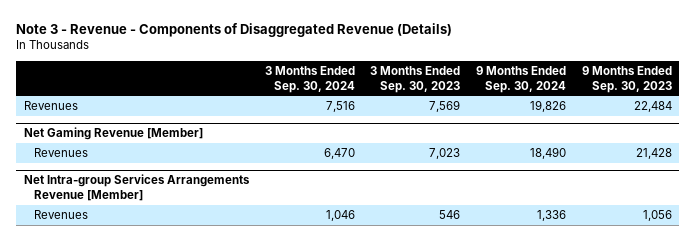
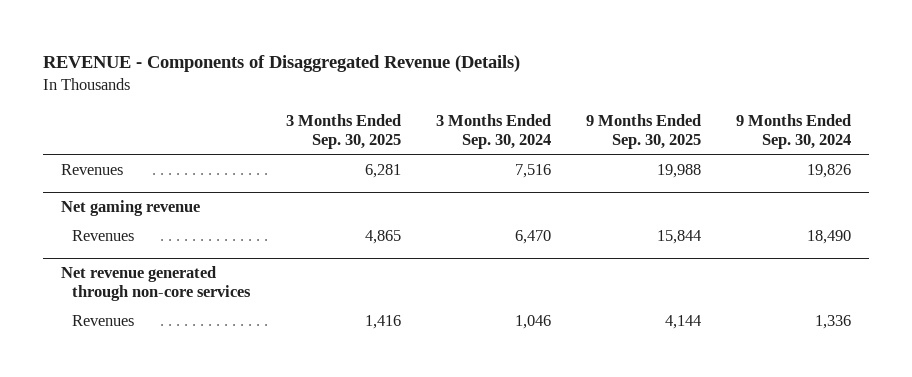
[16,22,453,37] Note 3 - Revenue - Components of Disaggregated Revenue (Details) -> [43,55,521,73] REVENUE - Components of Disaggregated Revenue (Details)
[370,65,461,93] 3 Months Ended Sep. 30, 2023 -> none
[581,65,672,93] 9 Months Ended Sep. 30, 2023 -> none
none -> [285,114,401,150] 3 Months Ended Sep. 30, 2025
none -> [586,114,702,150] 9 Months Ended Sep. 30, 2025
[23,127,203,141] Net Gaming Revenue [Member] -> [60,199,200,216] Net gaming revenue
[23,174,250,202] Net Intra-group Services Arrangements Revenue [Member] -> none
none -> [60,265,252,301] Net revenue generated through non-core services

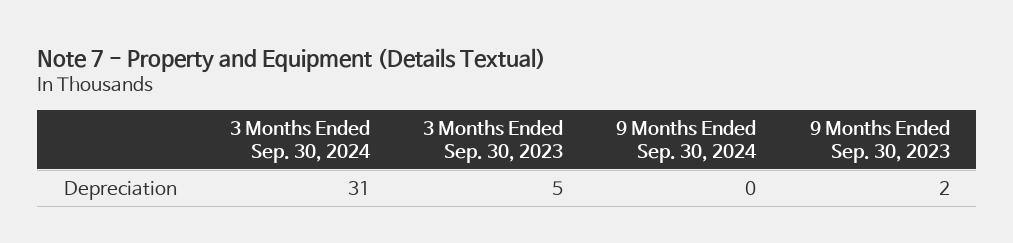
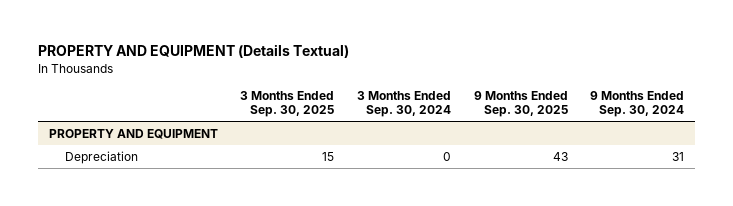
[37,48,547,74] Note 7 - Property and Equipment (Details Textual) -> [37,44,349,59] PROPERTY AND EQUIPMENT (Details Textual)
[423,119,564,163] 3 Months Ended Sep. 30, 2023 -> none
[809,119,950,163] 9 Months Ended Sep. 30, 2023 -> none
none -> [240,91,335,118] 3 Months Ended Sep. 30, 2025
none -> [473,91,568,118] 9 Months Ended Sep. 30, 2025
none -> [48,128,218,139] PROPERTY AND EQUIPMENT
[347,180,370,195] 31 -> [442,151,451,161] 0
[745,180,757,195] 0 -> [672,151,685,161] 31

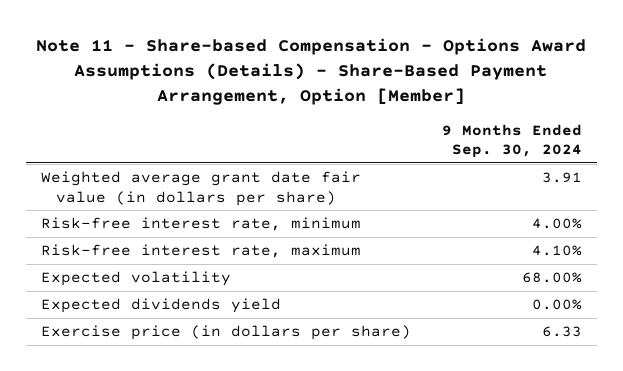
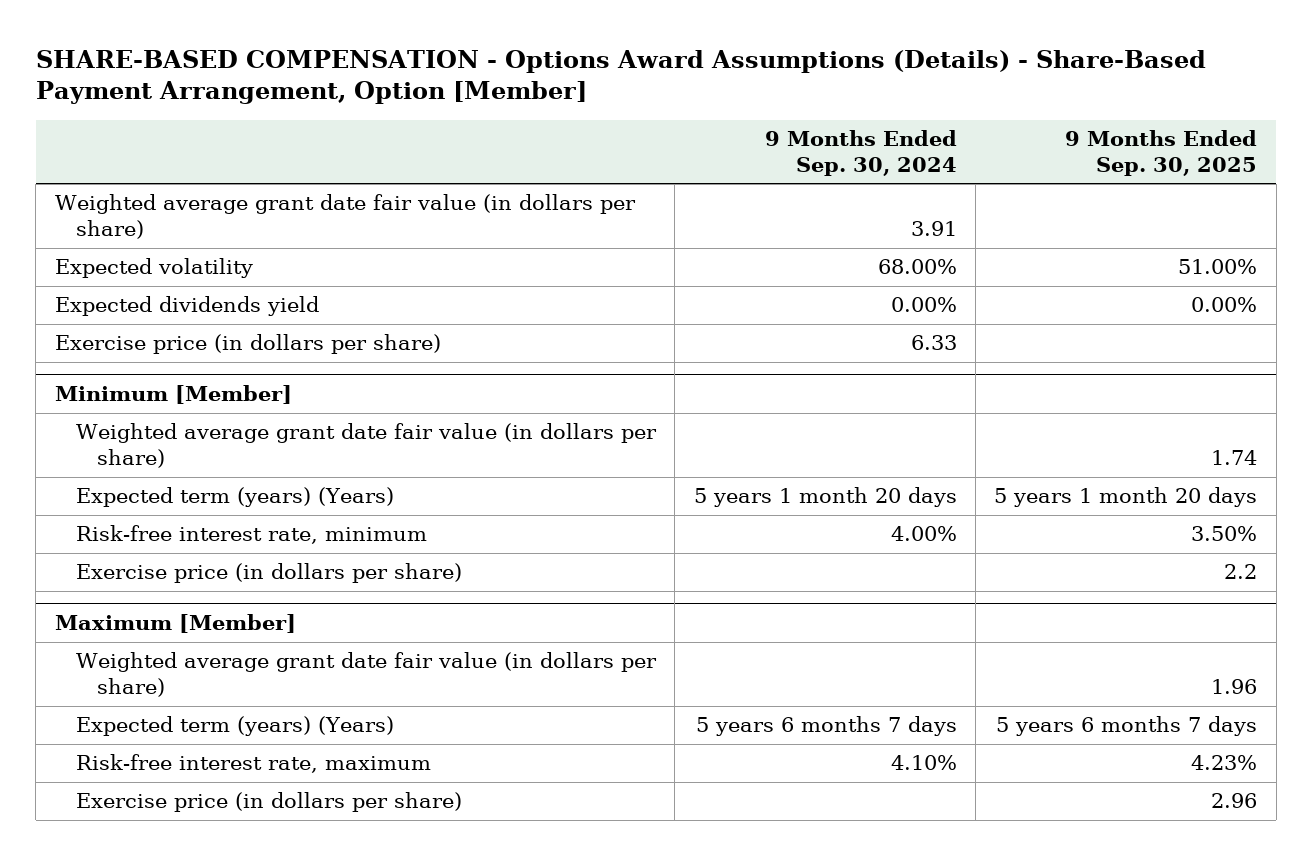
[36,37,587,105] Note 11 - Share-based Compensation - Options Award Assumptions (Details) - Share-Based Payment Arrangement, Option [Member] -> [35,49,1206,105] SHARE-BASED COMPENSATION - Options Award Assumptions (Details) - Share-Based Payment Arrangement, Option [Member]
none -> [1065,130,1258,176] 9 Months Ended Sep. 30, 2025
[41,217,362,232] Risk-free interest rate, minimum -> none
[41,244,362,259] Risk-free interest rate, maximum -> none
none -> [54,385,292,405] Minimum [Member]
none -> [75,423,657,469] Weighted average grant date fair value (in dollars per share)
none -> [75,487,394,508] Expected term (years) (Years)
none -> [75,525,427,545] Risk-free interest rate, minimum
none -> [75,563,462,584] Exercise price (in dollars per share)
none -> [54,614,296,634] Maximum [Member]
none -> [75,652,657,698] Weighted average grant date fair value (in dollars per share)
none -> [75,716,394,737] Expected term (years) (Years)
none -> [75,754,431,774] Risk-free interest rate, maximum
none -> [75,792,462,813] Exercise price (in dollars per share)

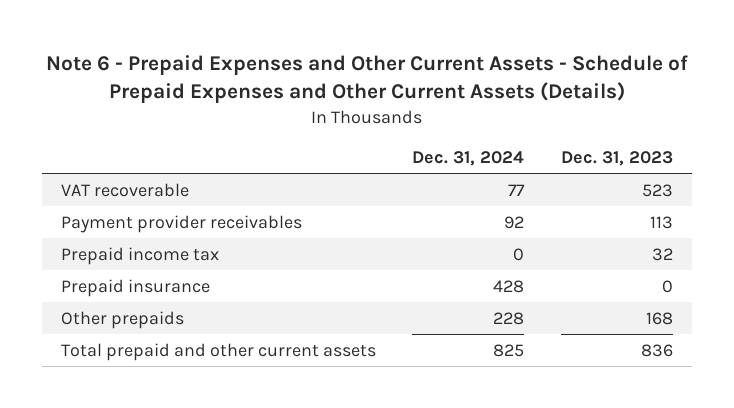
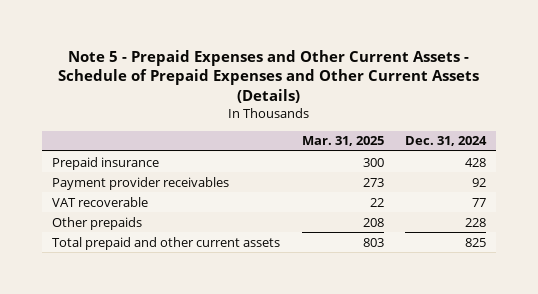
[45,55,688,104] Note 6 - Prepaid Expenses and Other Current Assets - Schedule of Prepaid Expenses and Other Current Assets (Details) -> [58,49,480,103] Note 5 - Prepaid Expenses and Other Current Assets - Schedule of Prepaid Expenses and Other Current Assets (Details)
[561,150,674,166] Dec. 31, 2023 -> none
none -> [301,136,384,147] Mar. 31, 2025
[60,246,219,265] Prepaid income tax -> none
[60,214,302,233] Payment provider receivables -> [52,176,230,190] Payment provider receivables
[60,182,189,197] VAT recoverable -> [52,196,149,207] VAT recoverable

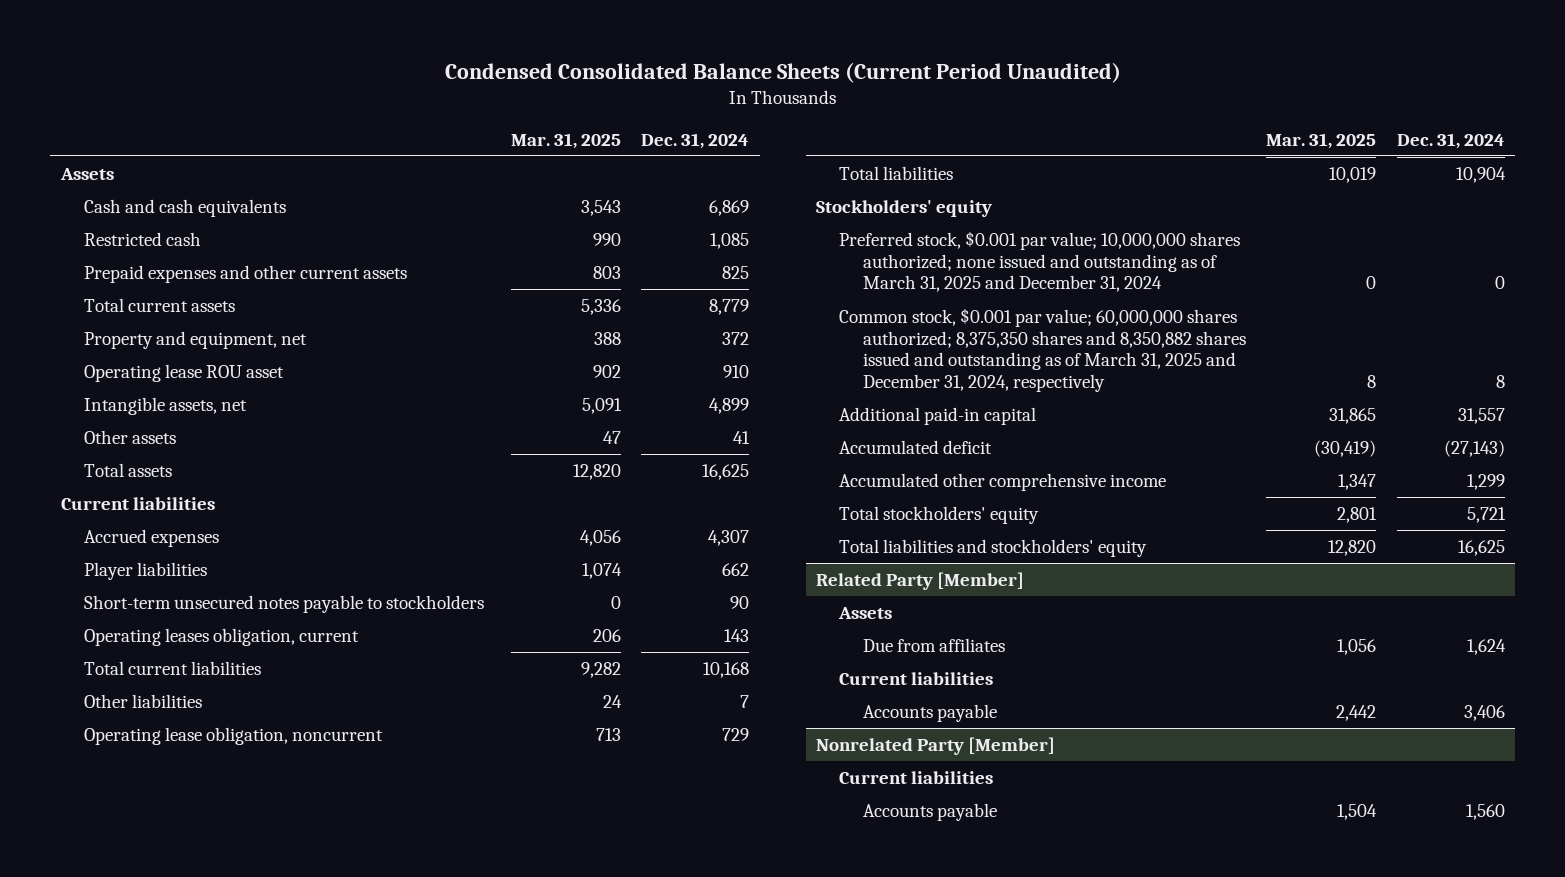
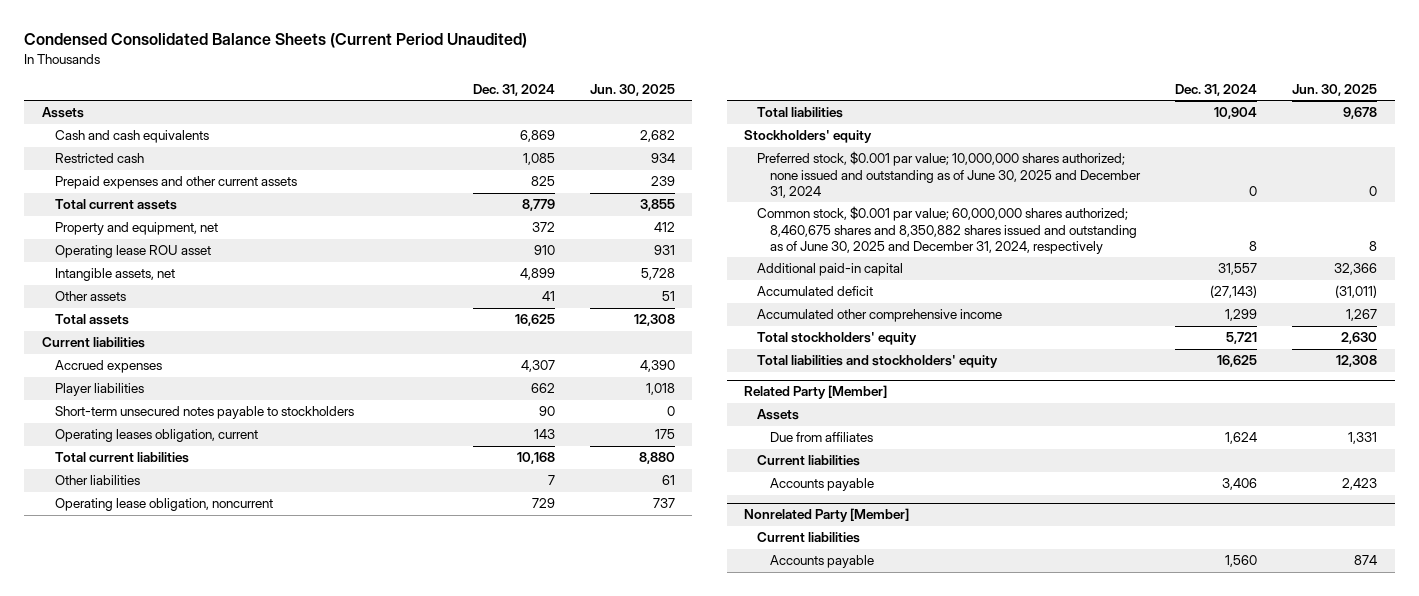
[510,132,621,149] Mar. 31, 2025 -> none
none -> [589,83,675,96] Jun. 30, 2025
[839,230,1241,293] Preferred stock, $0.001 par value; 10,000,000 shares authorized; none issued and outstanding as of March 31, 2025 and December 31, 2024 -> [757,151,1141,198] Preferred stock, $0.001 par value; 10,000,000 shares authorized; none issued and outstanding as of June 30, 2025 and December 31, 2024
[839,307,1246,393] Common stock, $0.001 par value; 60,000,000 shares authorized; 8,375,350 shares and 8,350,882 shares issued and outstanding as of March 31, 2025 and December 31, 2024, respectively -> [757,206,1137,254] Common stock, $0.001 par value; 60,000,000 shares authorized; 8,460,675 shares and 8,350,882 shares issued and outstanding as of June 30, 2025 and December 31, 2024, respectively

